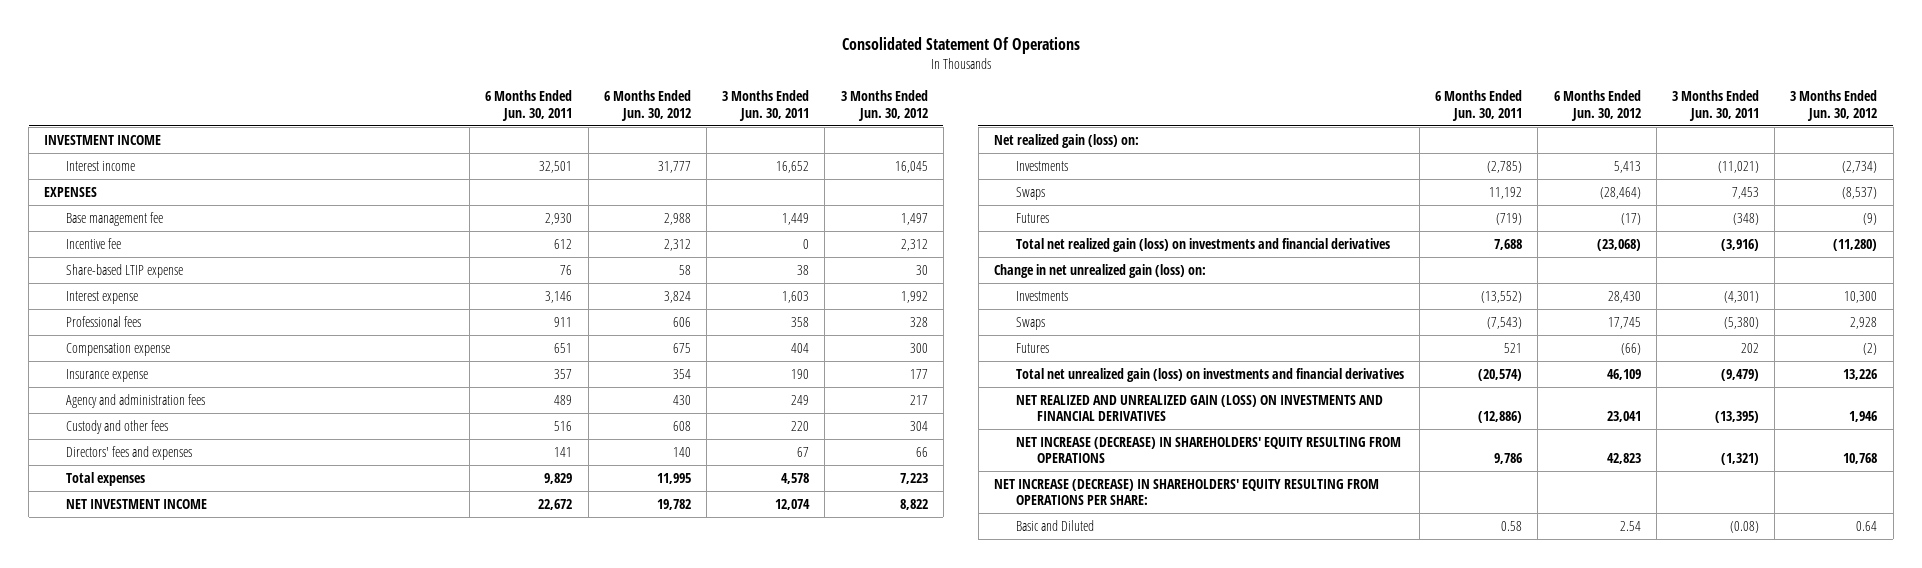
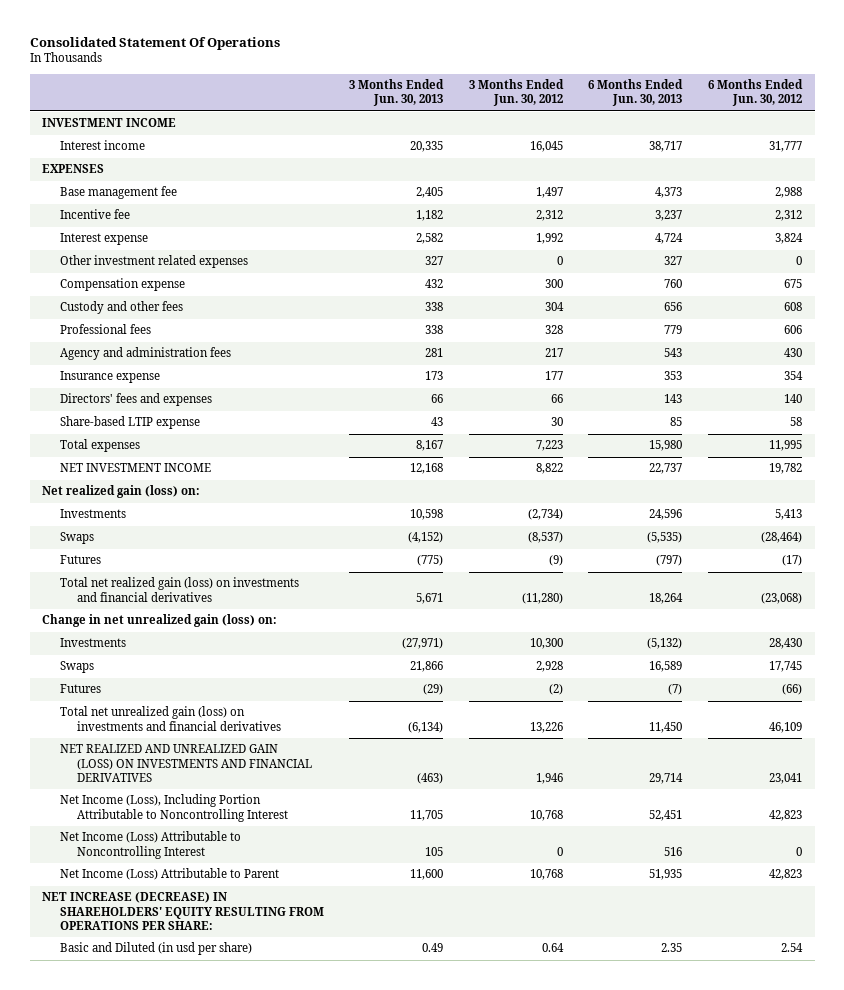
[485,90,573,121] 6 Months Ended Jun. 30, 2011 -> none
[722,90,810,121] 3 Months Ended Jun. 30, 2011 -> none
none -> [349,78,445,107] 3 Months Ended Jun. 30, 2013
none -> [588,78,684,107] 6 Months Ended Jun. 30, 2013
none -> [59,255,248,269] Other investment related expenses
[65,316,141,328] Professional fees -> [59,324,151,335] Professional fees
[65,394,205,409] Agency and administration fees -> [59,347,231,361] Agency and administration fees
[65,369,148,383] Insurance expense -> [59,371,160,384] Insurance expense
[65,264,183,279] Share-based LTIP expense -> [59,416,200,430] Share-based LTIP expense
none -> [59,794,288,822] Net Income (Loss), Including Portion Attributable to Noncontrolling Interest
none -> [59,831,241,859] Net Income (Loss) Attributable to Noncontrolling Interest
[1015,437,1401,464] NET INCREASE (DECREASE) IN SHAREHOLDERS' EQUITY RESULTING FROM OPERATIONS -> [59,868,279,881] Net Income (Loss) Attributable to Parent
[1015,520,1094,532] Basic and Diluted -> [59,942,252,956] Basic and Diluted (in usd per share)

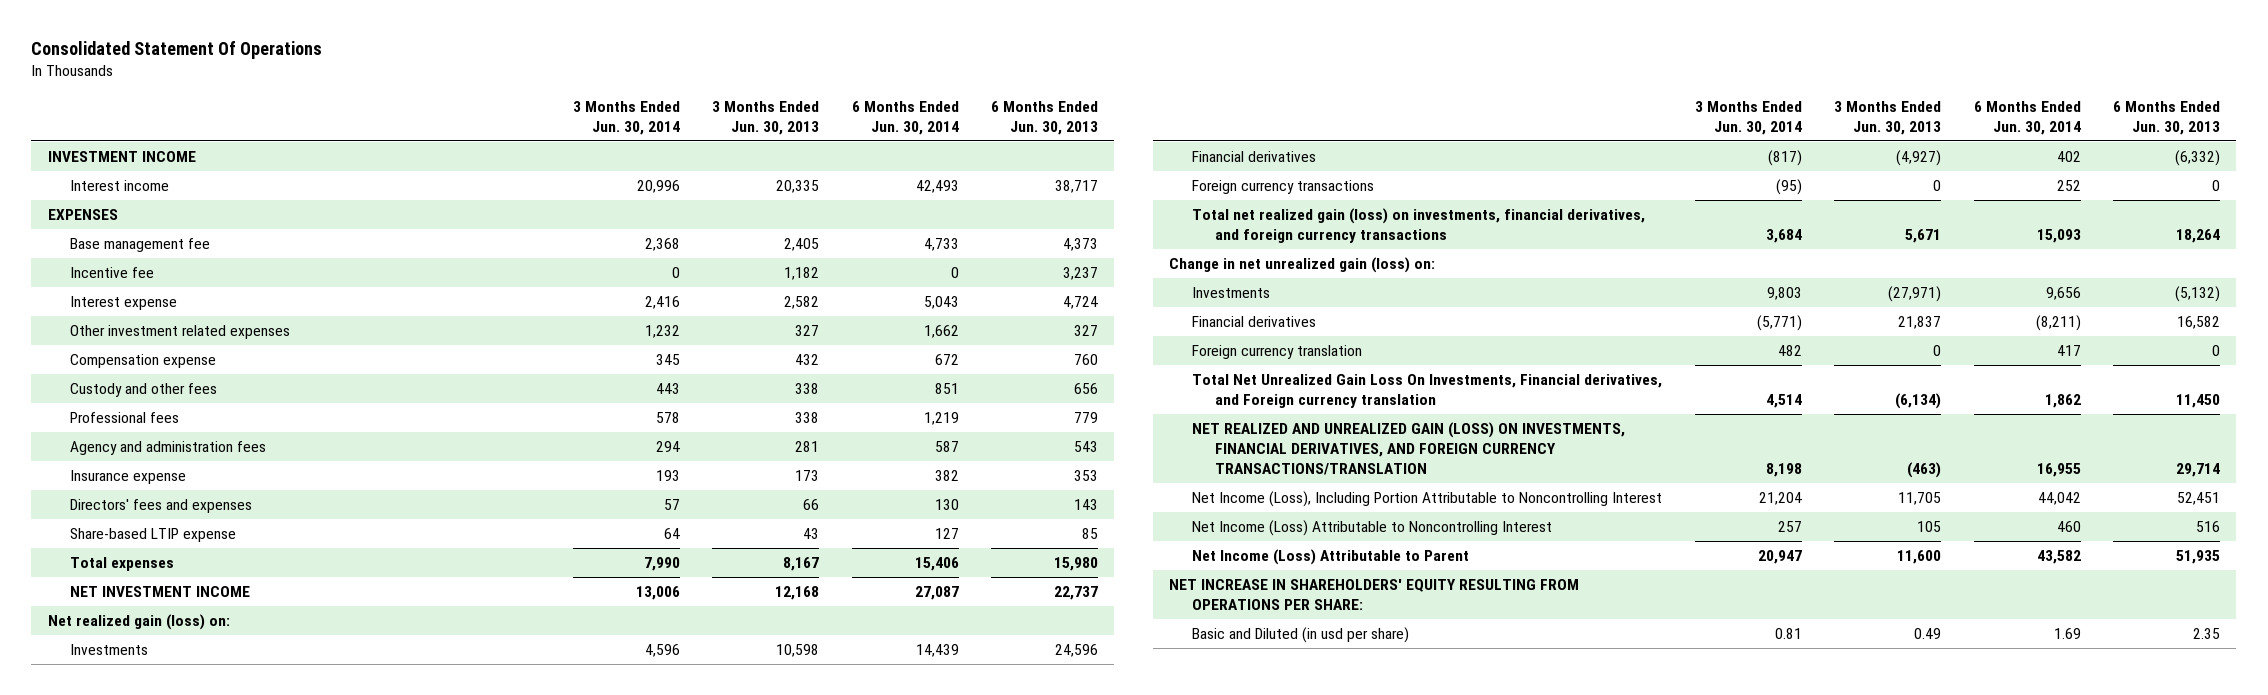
[468,78,564,107] 3 Months Ended Jun. 30, 2012 -> none
[707,78,803,107] 6 Months Ended Jun. 30, 2012 -> none
none -> [572,100,680,135] 3 Months Ended Jun. 30, 2014
none -> [851,100,959,135] 6 Months Ended Jun. 30, 2014
[59,532,94,545] Swaps -> none
[59,555,101,565] Futures -> none
none -> [1192,151,1317,163] Financial derivatives
none -> [1192,180,1375,195] Foreign currency transactions
[59,577,299,602] Total net realized gain (loss) on investments and financial derivatives -> [1192,208,1646,243] Total net realized gain (loss) on investments, financial derivatives, and foreign currency transactions
[59,661,94,674] Swaps -> none
[59,684,101,694] Futures -> none
none -> [1192,316,1317,328] Financial derivatives
none -> [1192,345,1363,360] Foreign currency translation
[59,706,281,731] Total net unrealized gain (loss) on investments and financial derivatives -> [1192,374,1663,408] Total Net Unrealized Gain Loss On Investments, Financial derivatives, and Foreign currency translation
[59,744,312,782] NET REALIZED AND UNREALIZED GAIN (LOSS) ON INVESTMENTS AND FINANCIAL DERIVATIVES -> [1192,422,1626,475] NET REALIZED AND UNREALIZED GAIN (LOSS) ON INVESTMENTS, FINANCIAL DERIVATIVES, AND FOREIGN CURRENCY TRANSACTIONS/TRANSLATION
[42,892,324,930] NET INCREASE (DECREASE) IN SHAREHOLDERS' EQUITY RESULTING FROM OPERATIONS PER SHARE: -> [1169,579,1580,610] NET INCREASE IN SHAREHOLDERS' EQUITY RESULTING FROM OPERATIONS PER SHARE:

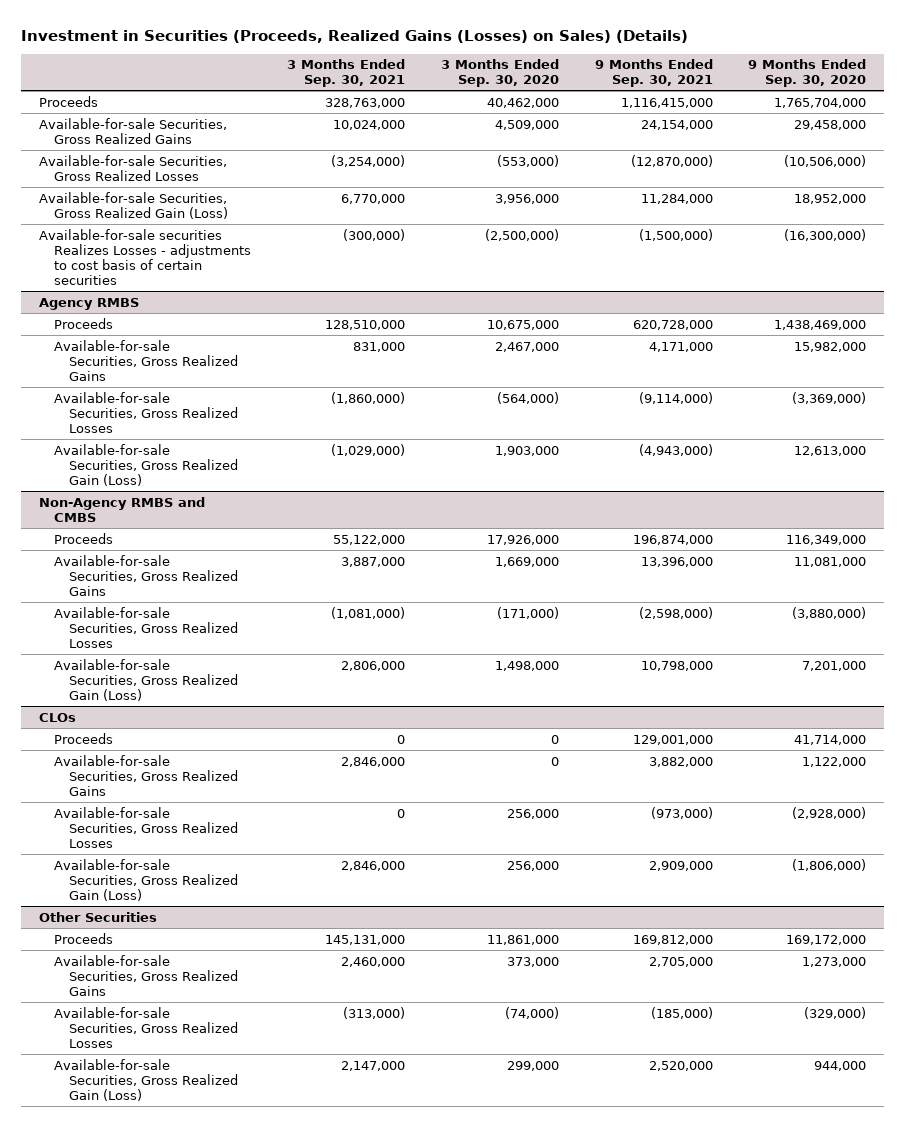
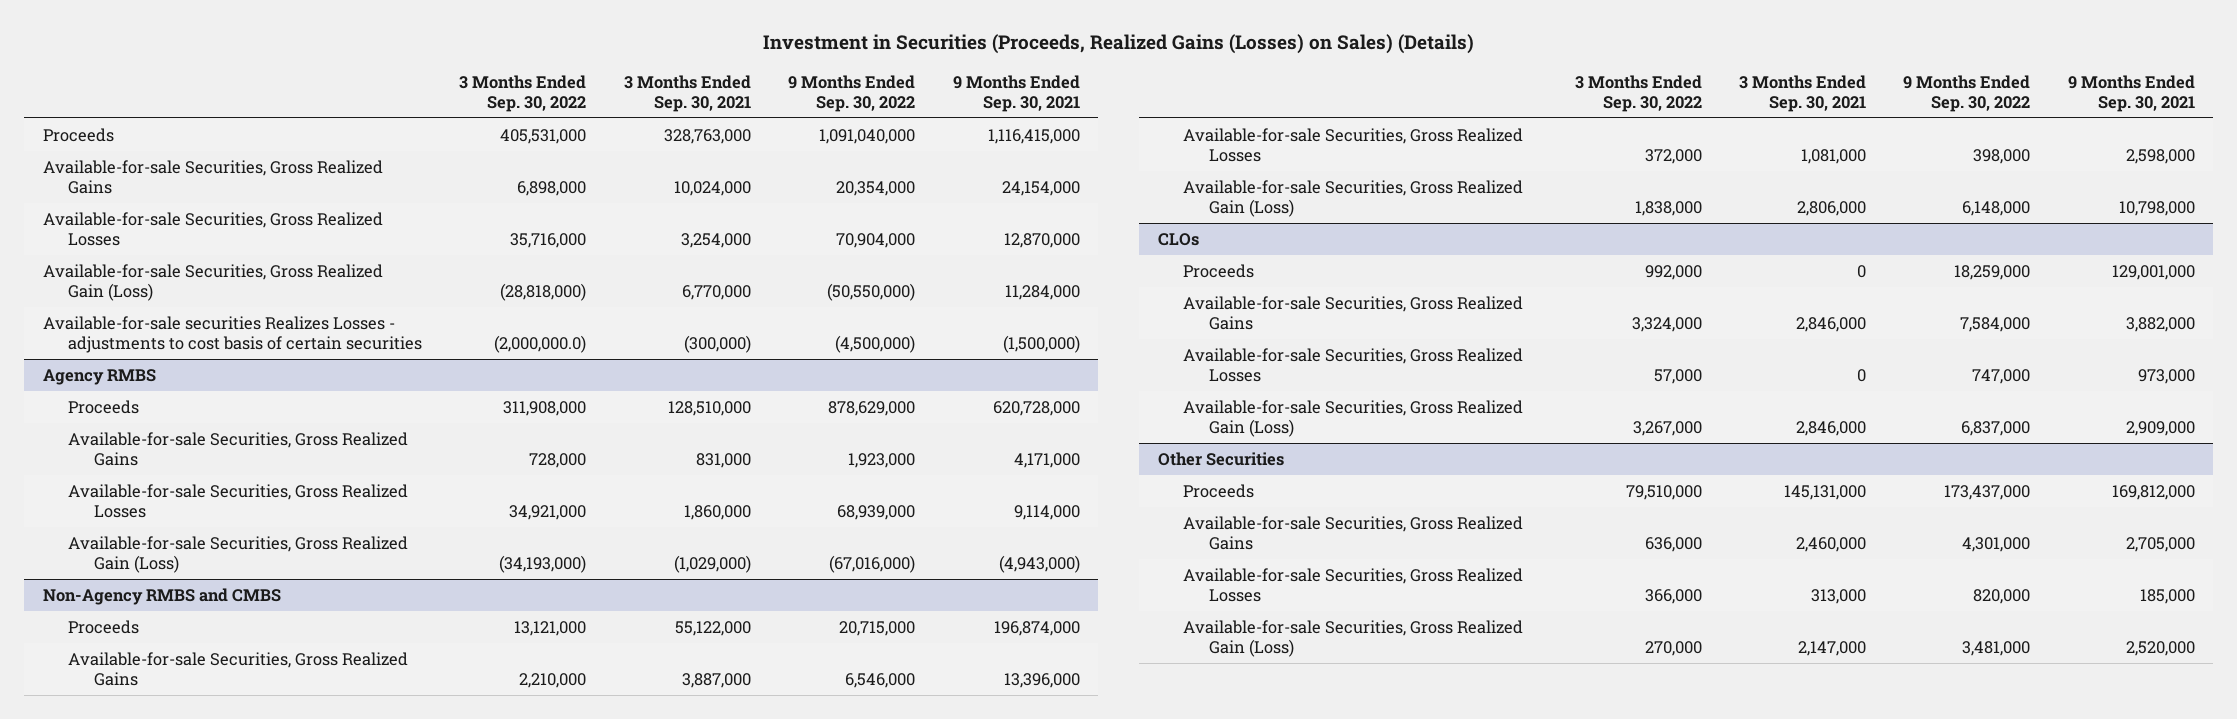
[440,59,559,88] 3 Months Ended Sep. 30, 2020 -> none
[748,59,867,88] 9 Months Ended Sep. 30, 2020 -> none
none -> [459,74,587,112] 3 Months Ended Sep. 30, 2022
none -> [788,74,916,112] 9 Months Ended Sep. 30, 2022
[331,154,406,167] (3,254,000) -> [680,232,751,248] 3,254,000
[630,154,713,167] (12,870,000) -> [1003,232,1080,248] 12,870,000
[331,391,406,404] (1,860,000) -> [683,504,751,520] 1,860,000
[638,391,713,404] (9,114,000) -> [1013,504,1080,520] 9,114,000
[331,606,406,619] (1,081,000) -> [1800,148,1866,164] 1,081,000
[638,606,713,619] (2,598,000) -> [2125,148,2195,164] 2,598,000
[650,806,713,819] (973,000) -> [2137,368,2195,384] 973,000
[343,1006,406,1019] (313,000) -> [1810,588,1866,604] 313,000
[650,1006,713,1019] (185,000) -> [2139,588,2195,604] 185,000

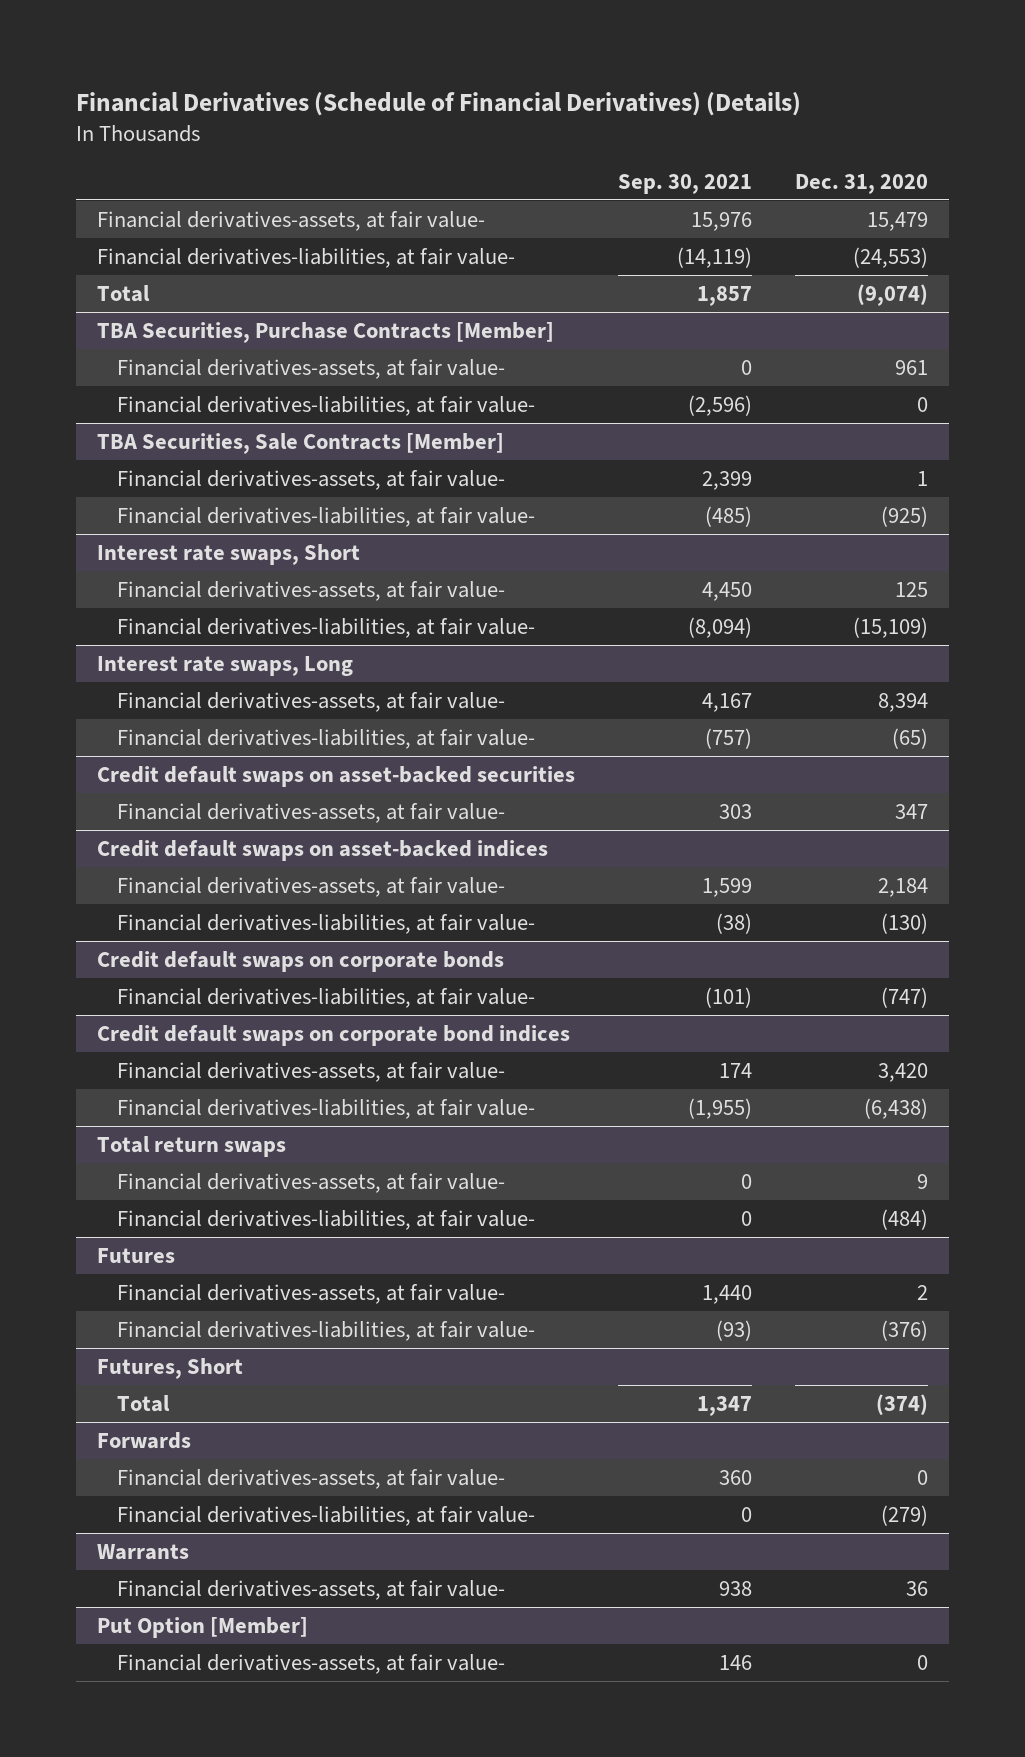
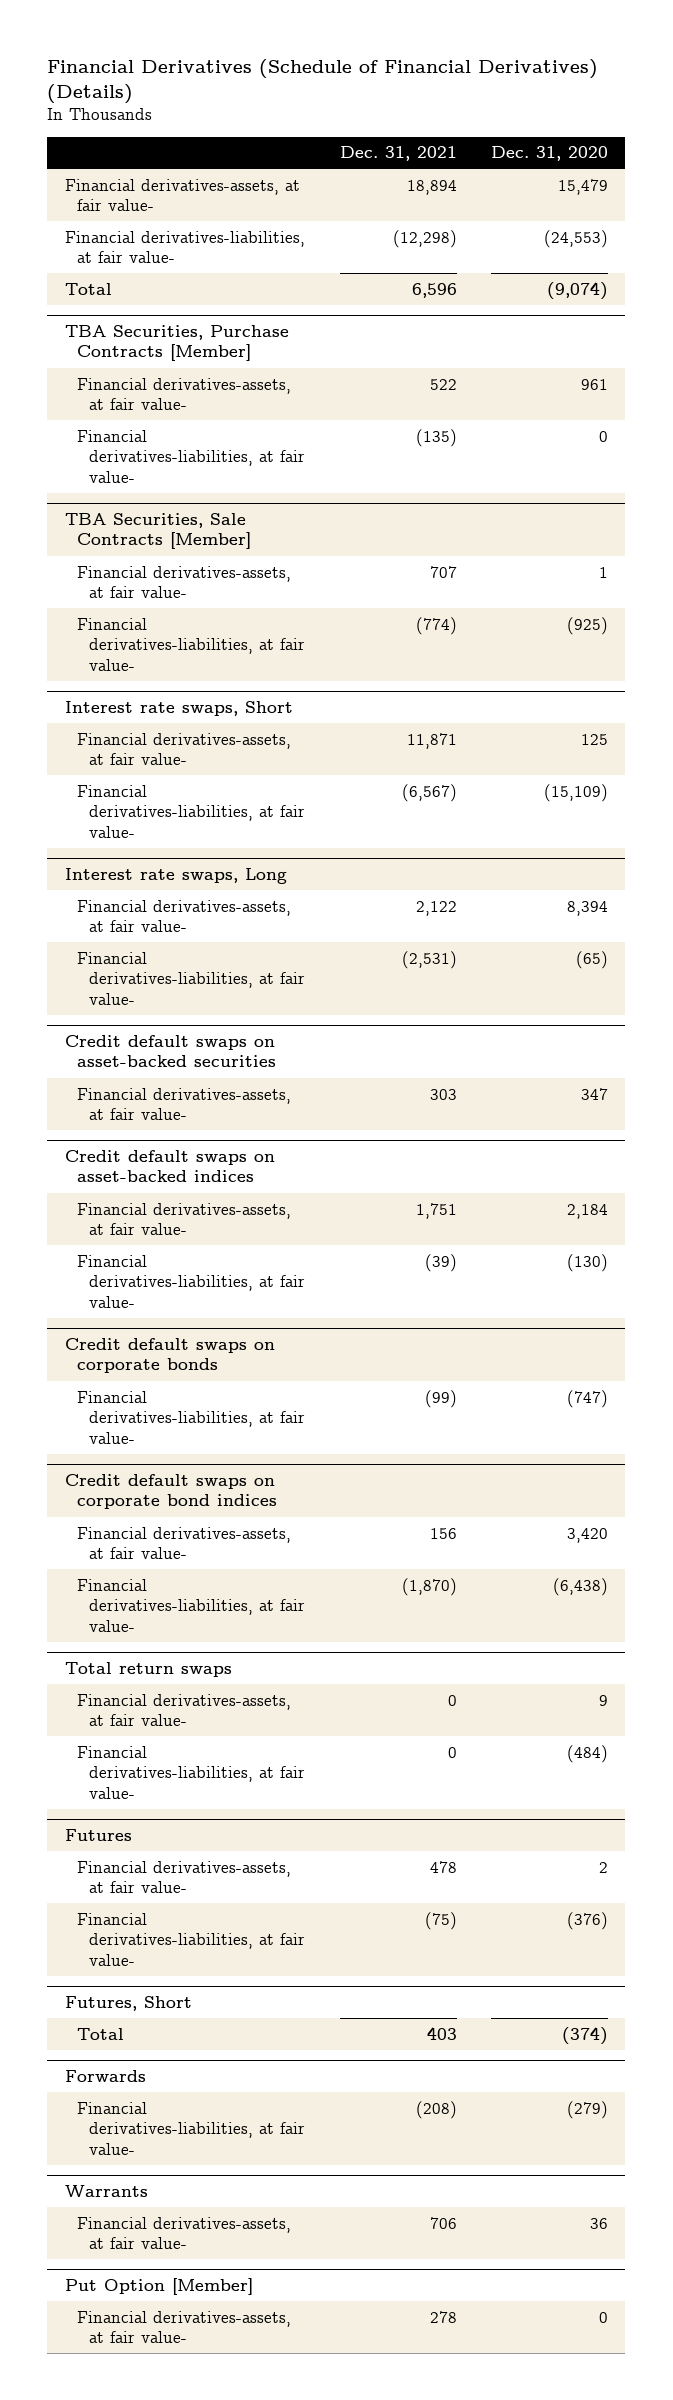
[618,173,753,194] Sep. 30, 2021 -> none
none -> [339,146,457,162] Dec. 31, 2021
[116,1468,505,1489] Financial derivatives-assets, at fair value- -> none

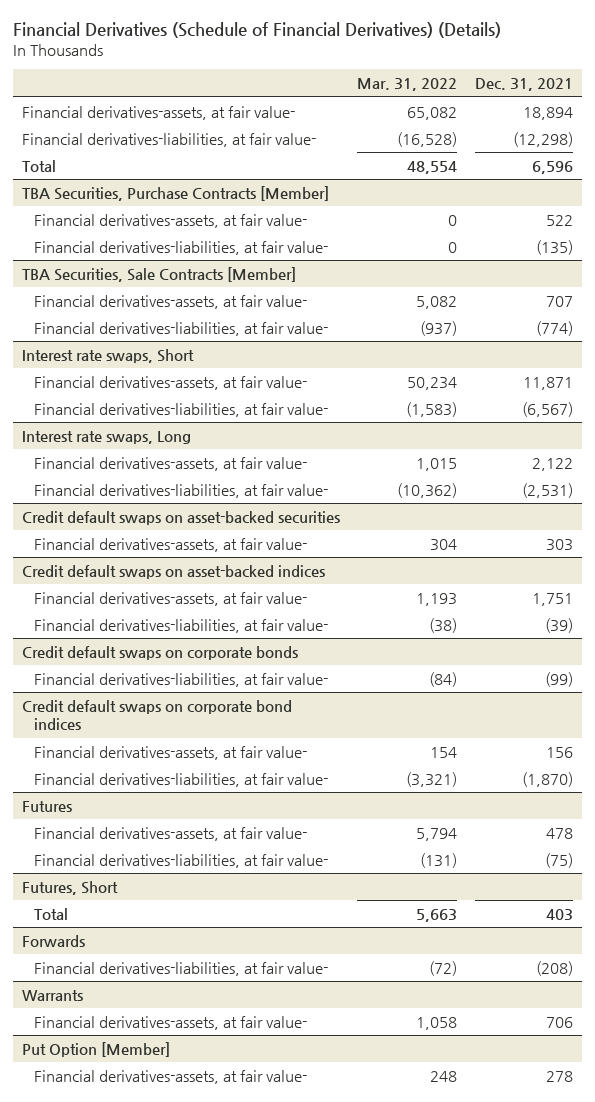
[491,146,609,162] Dec. 31, 2020 -> none
none -> [357,78,458,92] Mar. 31, 2022
[64,1661,232,1677] Total return swaps -> none
[76,1693,291,1727] Financial derivatives-assets, at fair value- -> none
[76,1745,306,1799] Financial derivatives-liabilities, at fair value- -> none

